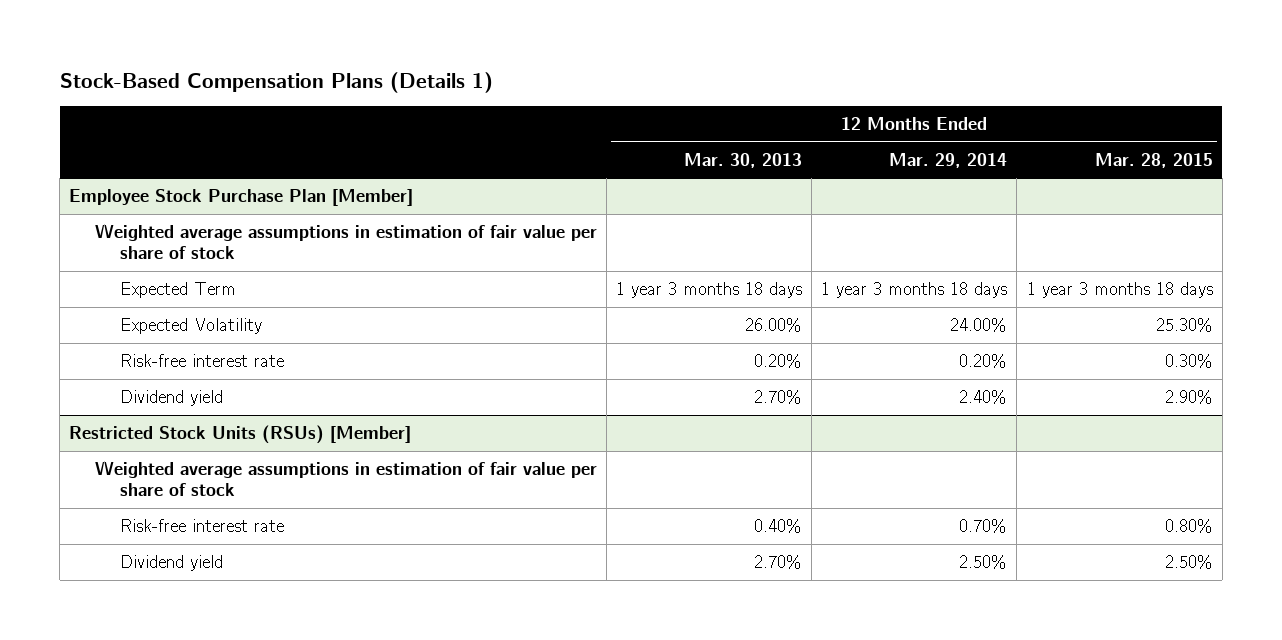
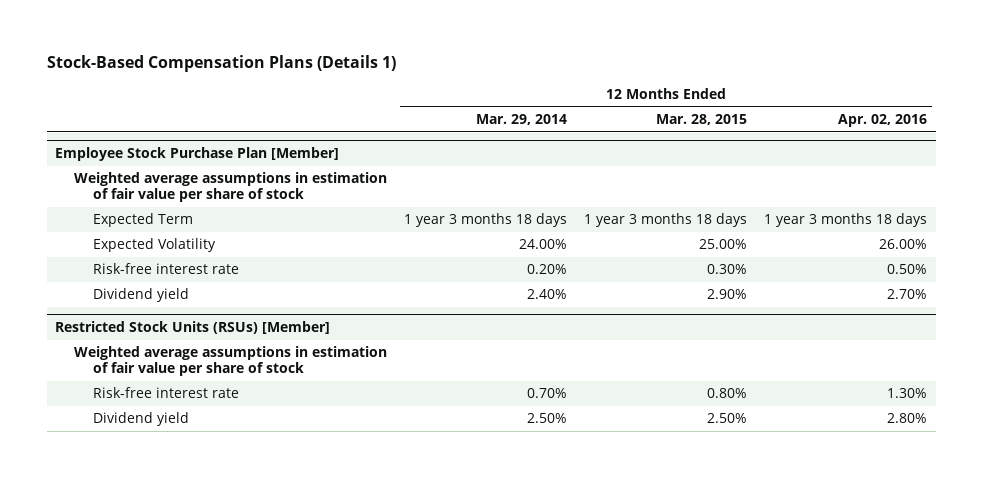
[684,152,803,168] Mar. 30, 2013 -> none
none -> [838,113,928,127] Apr. 02, 2016
[1155,318,1213,333] 25.30% -> [699,239,748,250] 25.00%

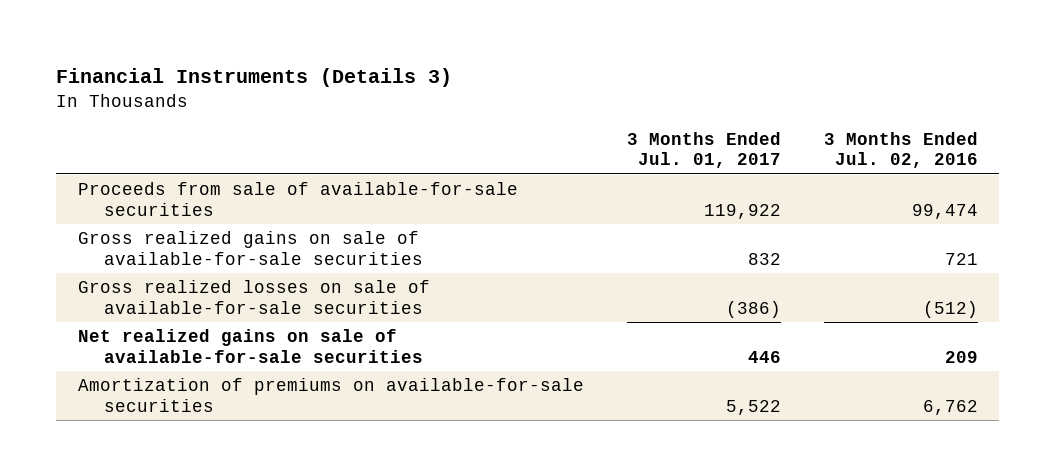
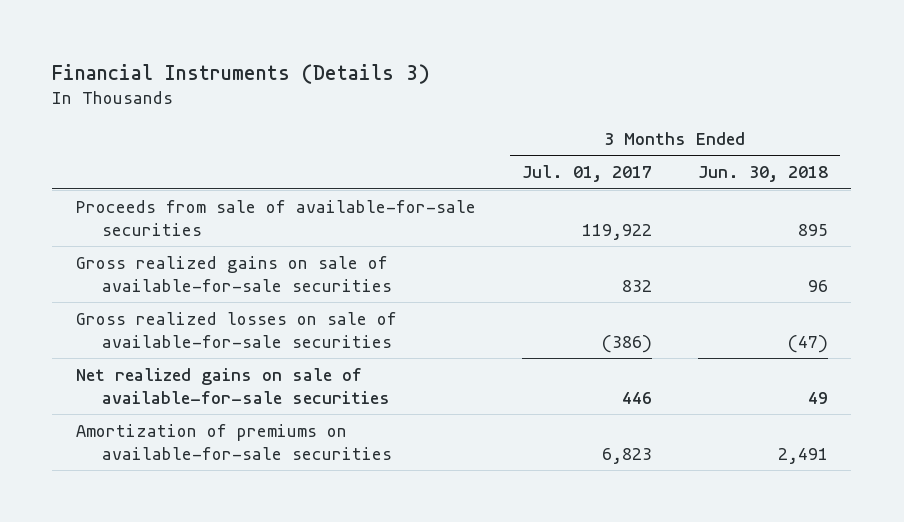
[823,131,978,169] 3 Months Ended Jul. 02, 2016 -> none
none -> [698,166,829,183] Jun. 30, 2018
[725,399,781,415] 5,522 -> [601,447,652,464] 6,823

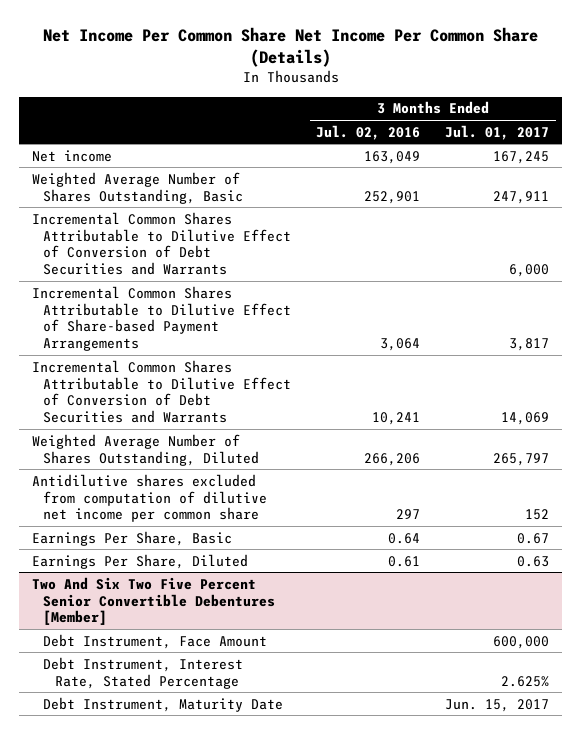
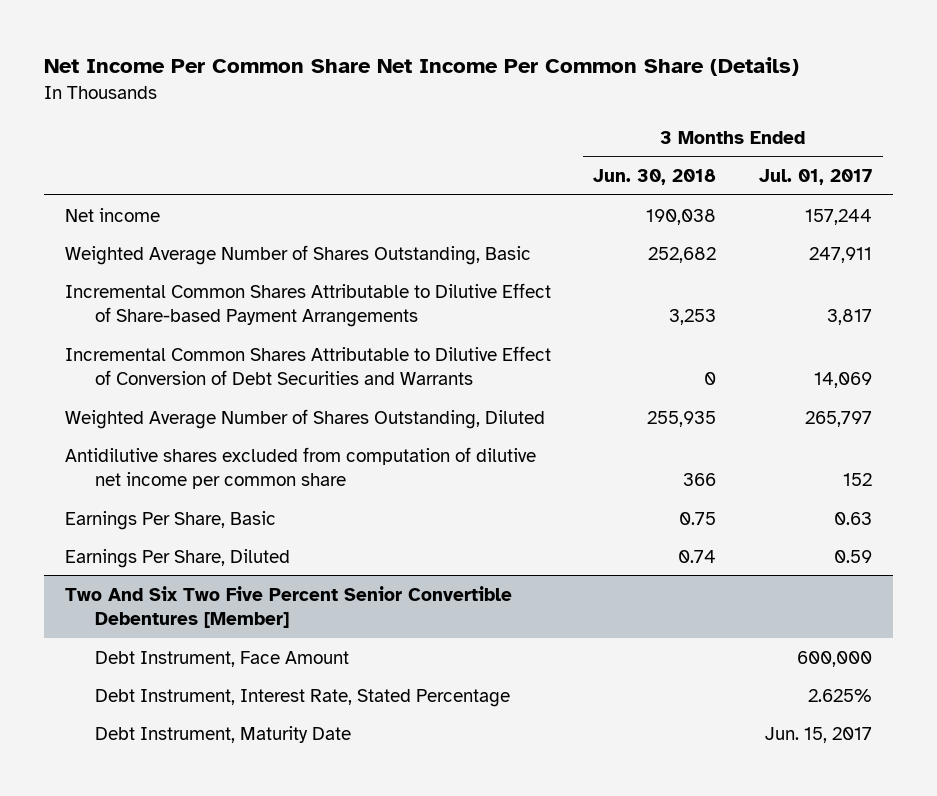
[316,124,421,140] Jul. 02, 2016 -> none
none -> [593,168,717,185] Jun. 30, 2018
[493,150,550,164] 167,245 -> [804,208,872,225] 157,244
[31,211,292,276] Incremental Common Shares Attributable to Dilutive Effect of Conversion of Debt Securities and Warrants -> none
[517,532,550,544] 0.67 -> [833,511,872,525] 0.63
[517,555,550,567] 0.63 -> [833,549,872,563] 0.59

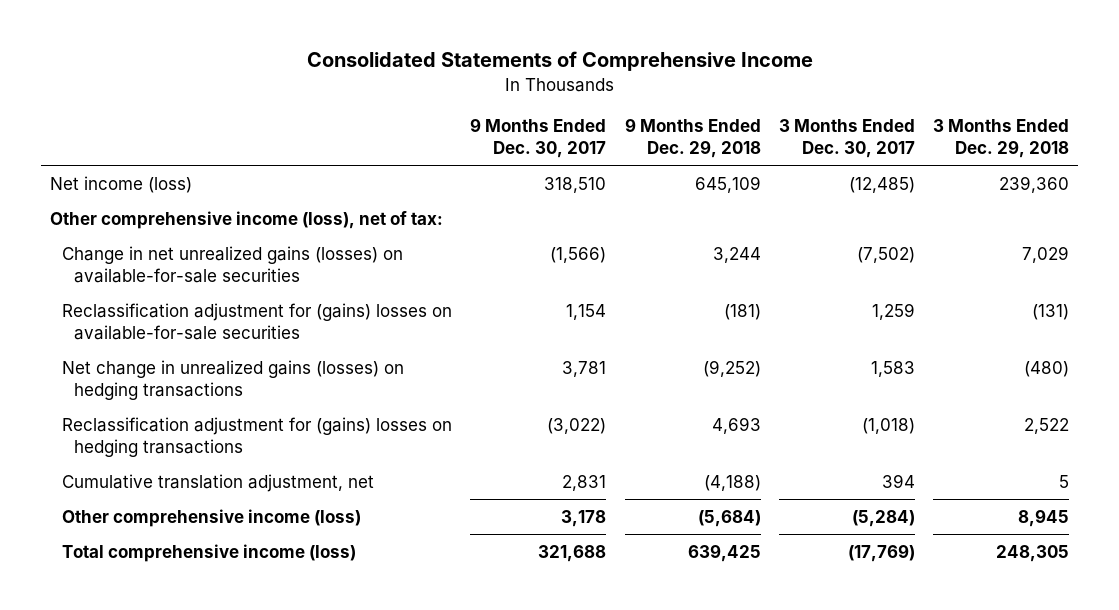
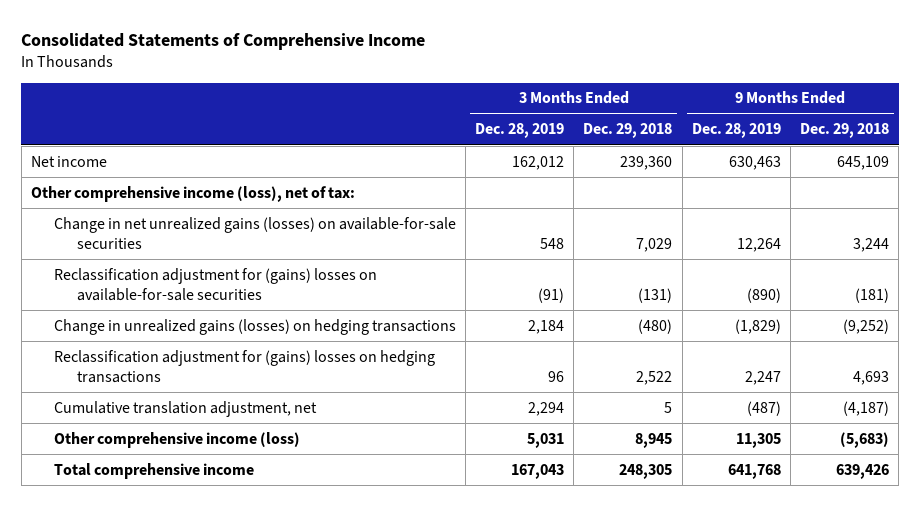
[470,118,607,158] 9 Months Ended Dec. 30, 2017 -> none
[778,119,915,158] 3 Months Ended Dec. 30, 2017 -> none
none -> [475,123,565,139] Dec. 28, 2019
none -> [691,123,781,139] Dec. 28, 2019
[49,175,192,193] Net income (loss) -> [30,155,107,167] Net income
[62,359,405,400] Net change in unrealized gains (losses) on hedging transactions -> [54,318,457,335] Change in unrealized gains (losses) on hedging transactions
[703,474,761,491] (4,188) -> [842,400,889,416] (4,187)
[697,509,761,527] (5,684) -> [839,431,889,448] (5,683)
[62,543,357,562] Total comprehensive income (loss) -> [54,462,255,479] Total comprehensive income
[687,543,761,562] 639,425 -> [835,463,889,479] 639,426

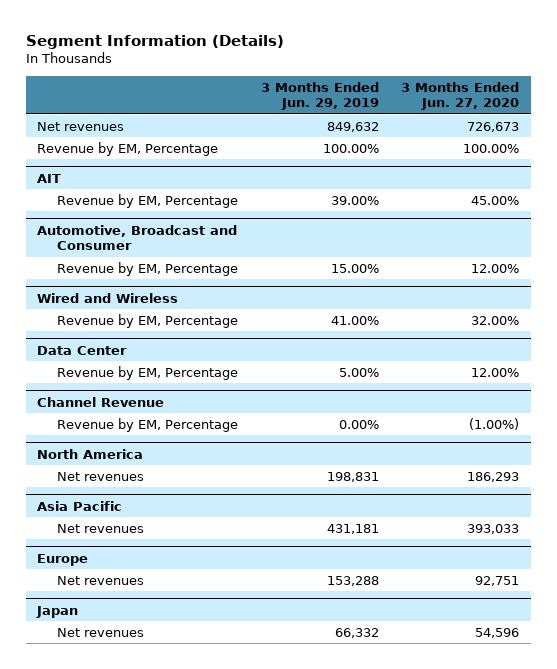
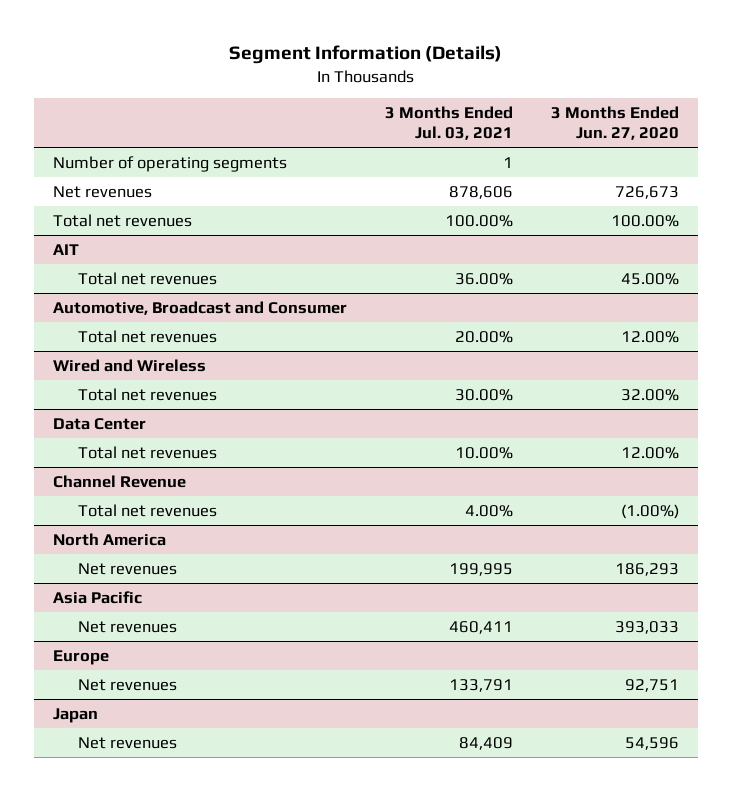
[260,81,379,111] 3 Months Ended Jun. 29, 2019 -> none
none -> [384,106,513,140] 3 Months Ended Jul. 03, 2021
none -> [52,155,287,172] Number of operating segments
[37,141,219,156] Revenue by EM, Percentage -> [52,213,192,227] Total net revenues
[57,193,239,208] Revenue by EM, Percentage -> [78,271,218,285] Total net revenues
[57,261,239,276] Revenue by EM, Percentage -> [78,329,218,343] Total net revenues
[57,313,239,328] Revenue by EM, Percentage -> [78,387,218,401] Total net revenues
[57,365,239,380] Revenue by EM, Percentage -> [78,445,218,459] Total net revenues
[57,417,239,432] Revenue by EM, Percentage -> [78,503,218,517] Total net revenues

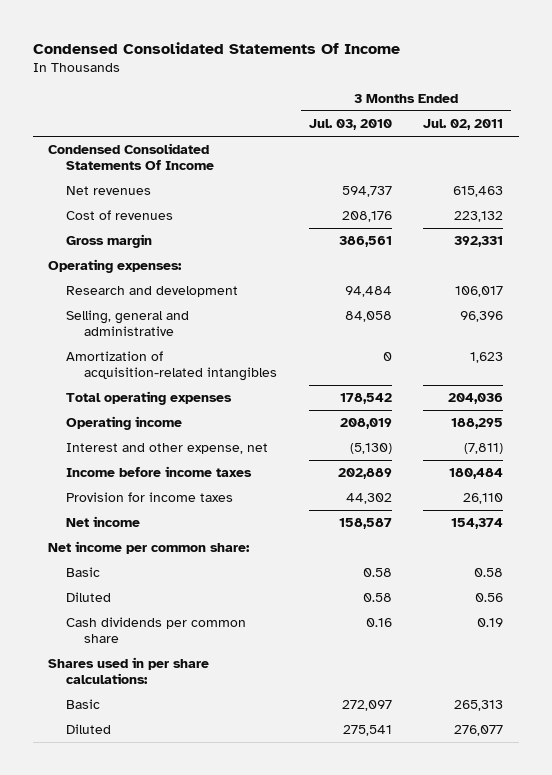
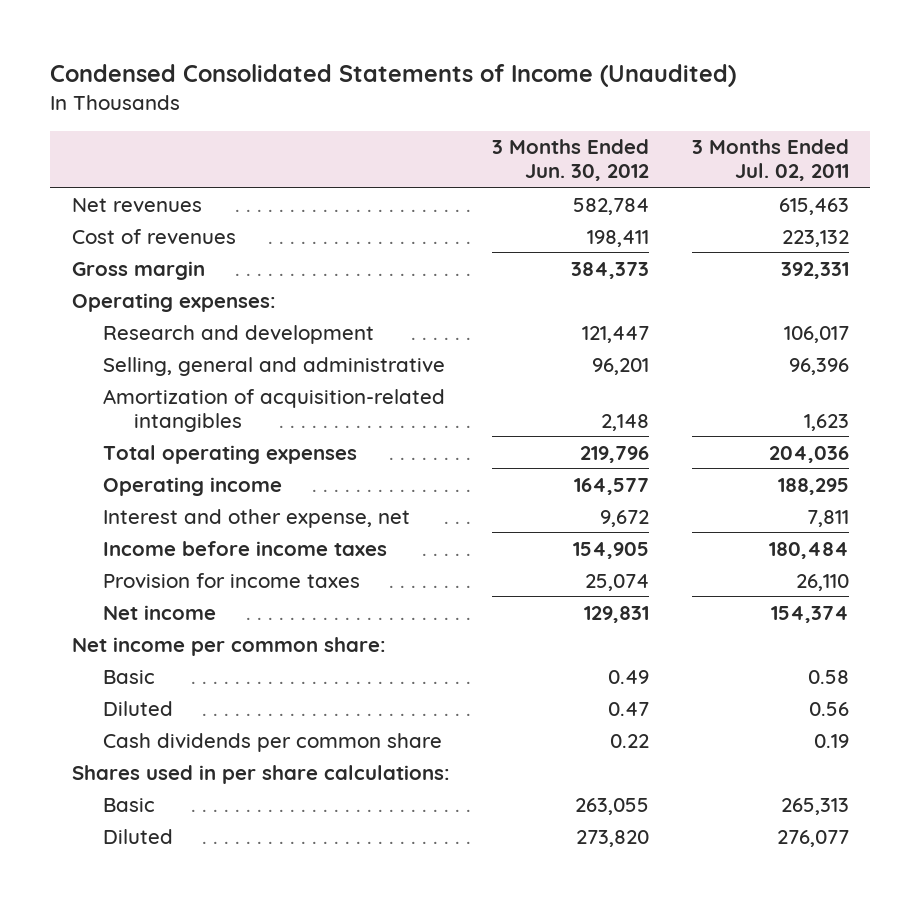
[32,41,400,54] Condensed Consolidated Statements Of Income -> [50,64,737,88] Condensed Consolidated Statements of Income (Unaudited)
[308,119,392,131] Jul. 03, 2010 -> none
none -> [492,139,650,182] 3 Months Ended Jun. 30, 2012
[48,143,215,171] Condensed Consolidated Statements Of Income -> none
[464,443,504,455] (7,811) -> [806,509,849,527] 7,811

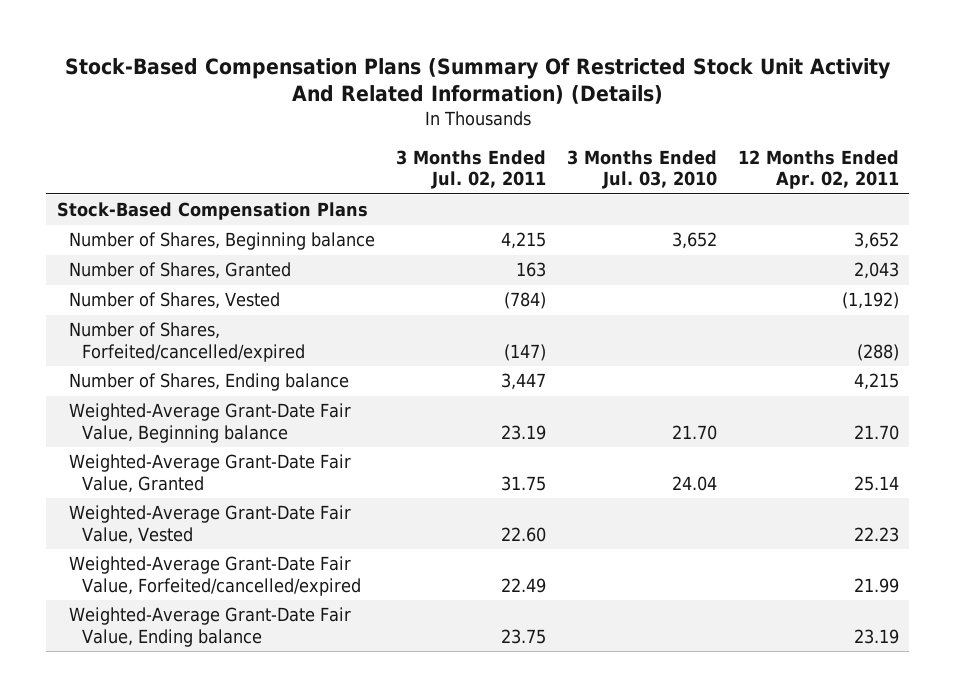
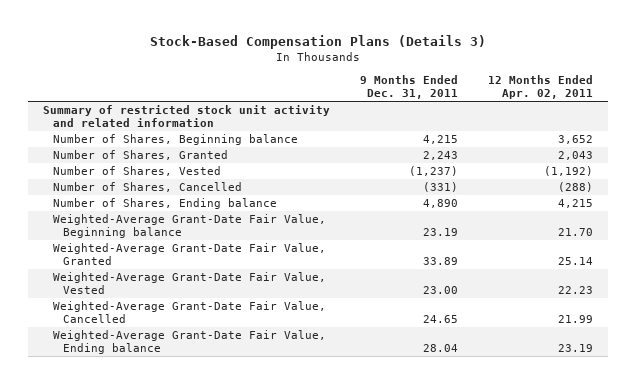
[64,57,890,105] Stock-Based Compensation Plans (Summary Of Restricted Stock Unit Activity And Related Information) (Details) -> [150,34,487,49] Stock-Based Compensation Plans (Details 3)
[396,149,547,190] 3 Months Ended Jul. 02, 2011 -> none
[567,149,718,190] 3 Months Ended Jul. 03, 2010 -> none
none -> [360,74,459,100] 9 Months Ended Dec. 31, 2011
[56,202,368,221] Stock-Based Compensation Plans -> none
none -> [43,105,331,128] Summary of restricted stock unit activity and related information
[69,322,306,362] Number of Shares, Forfeited/cancelled/expired -> [53,182,243,193] Number of Shares, Cancelled
[69,556,362,596] Weighted-Average Grant-Date Fair Value, Forfeited/cancelled/expired -> [53,301,327,324] Weighted-Average Grant-Date Fair Value, Cancelled

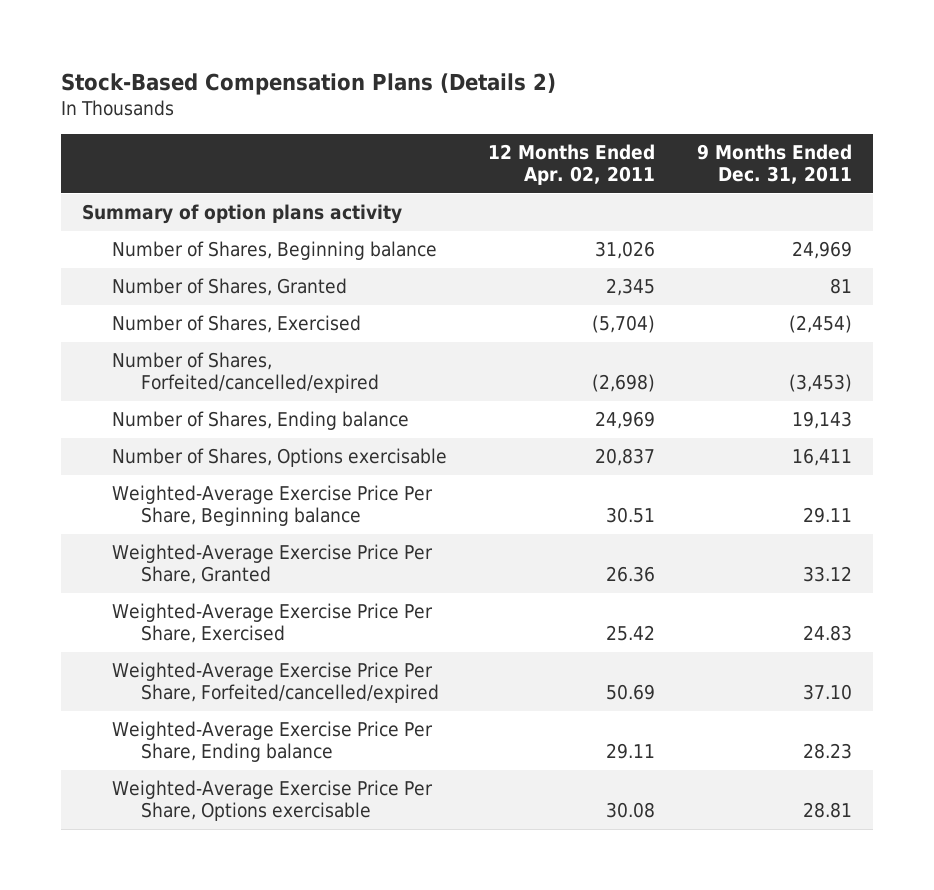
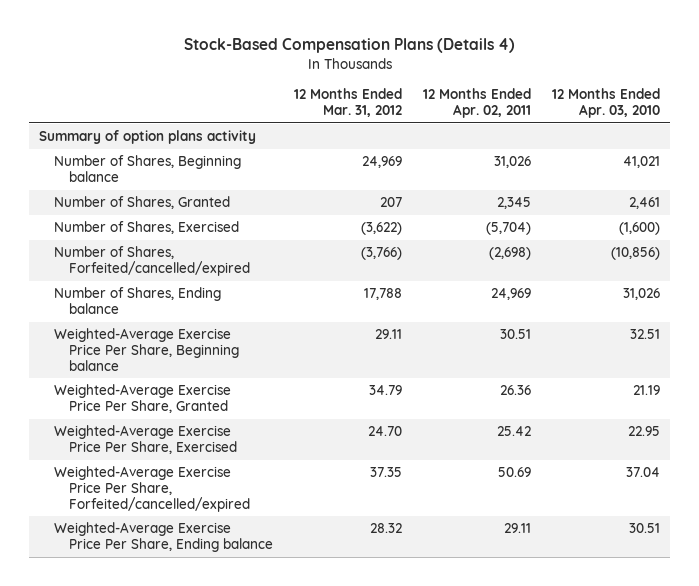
[61,73,557,96] Stock-Based Compensation Plans (Details 2) -> [183,38,515,54] Stock-Based Compensation Plans (Details 4)
[697,144,853,185] 9 Months Ended Dec. 31, 2011 -> none
none -> [294,88,403,118] 12 Months Ended Mar. 31, 2012
none -> [551,88,660,119] 12 Months Ended Apr. 03, 2010
[111,448,447,468] Number of Shares, Options exercisable -> none
[111,780,433,822] Weighted-Average Exercise Price Per Share, Options exercisable -> none

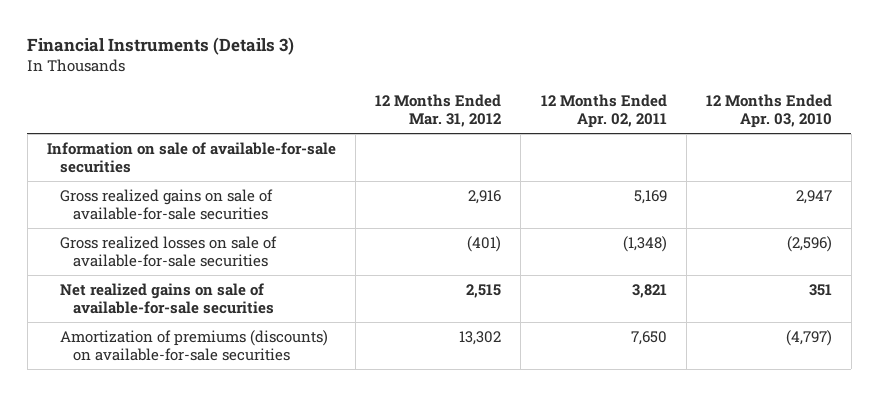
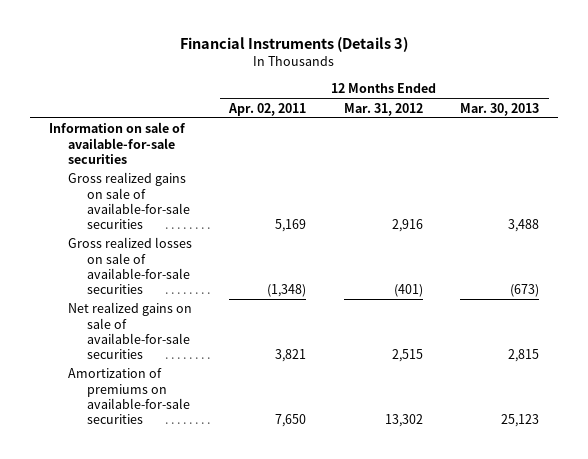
[705,93,832,129] 12 Months Ended Apr. 03, 2010 -> none
none -> [460,102,540,116] Mar. 30, 2013
[60,329,329,362] Amortization of premiums (discounts) on available-for-sale securities -> [67,368,190,425] Amortization of premiums on available-for-sale securities

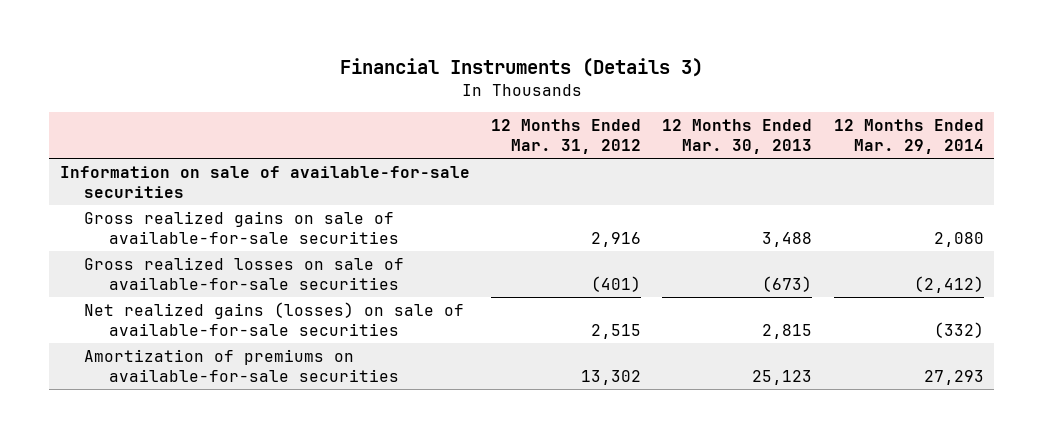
[228,102,307,116] Apr. 02, 2011 -> none
none -> [833,119,984,155] 12 Months Ended Mar. 29, 2014
[67,302,192,360] Net realized gains on sale of available-for-sale securities -> [84,301,465,336] Net realized gains (losses) on sale of available-for-sale securities

